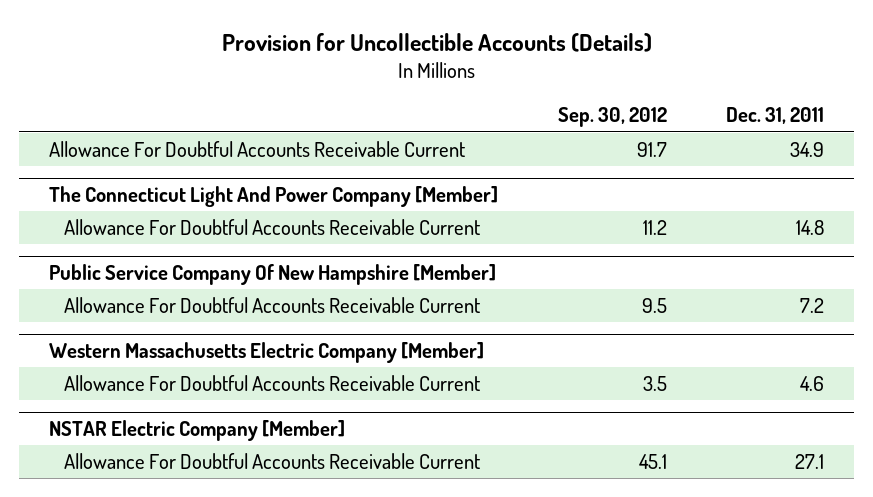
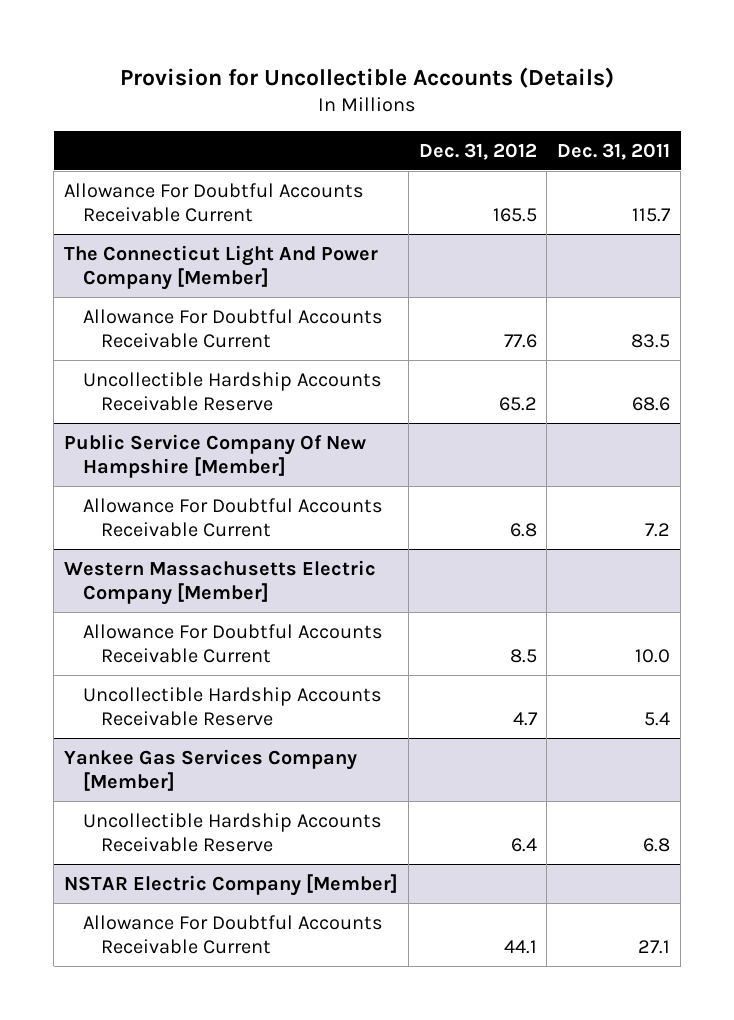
[557,107,667,128] Sep. 30, 2012 -> none
none -> [418,142,537,160] Dec. 31, 2012
[789,141,824,157] 34.9 -> [632,208,672,223] 115.7
[795,219,824,235] 14.8 -> [631,334,671,349] 83.5
none -> [82,371,382,412] Uncollectible Hardship Accounts Receivable Reserve
[799,375,824,391] 4.6 -> [635,649,671,664] 10.0
none -> [82,686,382,727] Uncollectible Hardship Accounts Receivable Reserve
none -> [63,748,357,792] Yankee Gas Services Company [Member]
none -> [82,812,382,853] Uncollectible Hardship Accounts Receivable Reserve

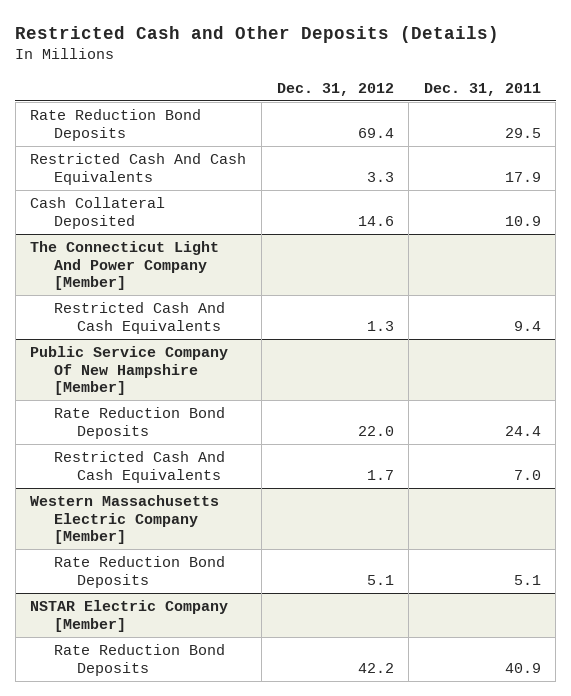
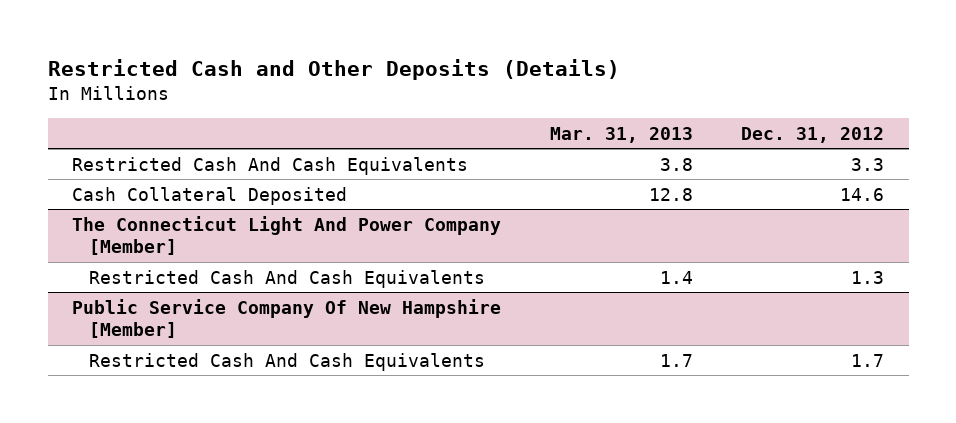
[423,82,541,96] Dec. 31, 2011 -> none
none -> [549,126,693,143] Mar. 31, 2013
[30,109,202,141] Rate Reduction Bond Deposits -> none
[53,407,225,439] Rate Reduction Bond Deposits -> none
[30,495,220,545] Western Massachusetts Electric Company [Member] -> none
[53,556,225,588] Rate Reduction Bond Deposits -> none
[30,600,229,632] NSTAR Electric Company [Member] -> none
[53,644,225,676] Rate Reduction Bond Deposits -> none

